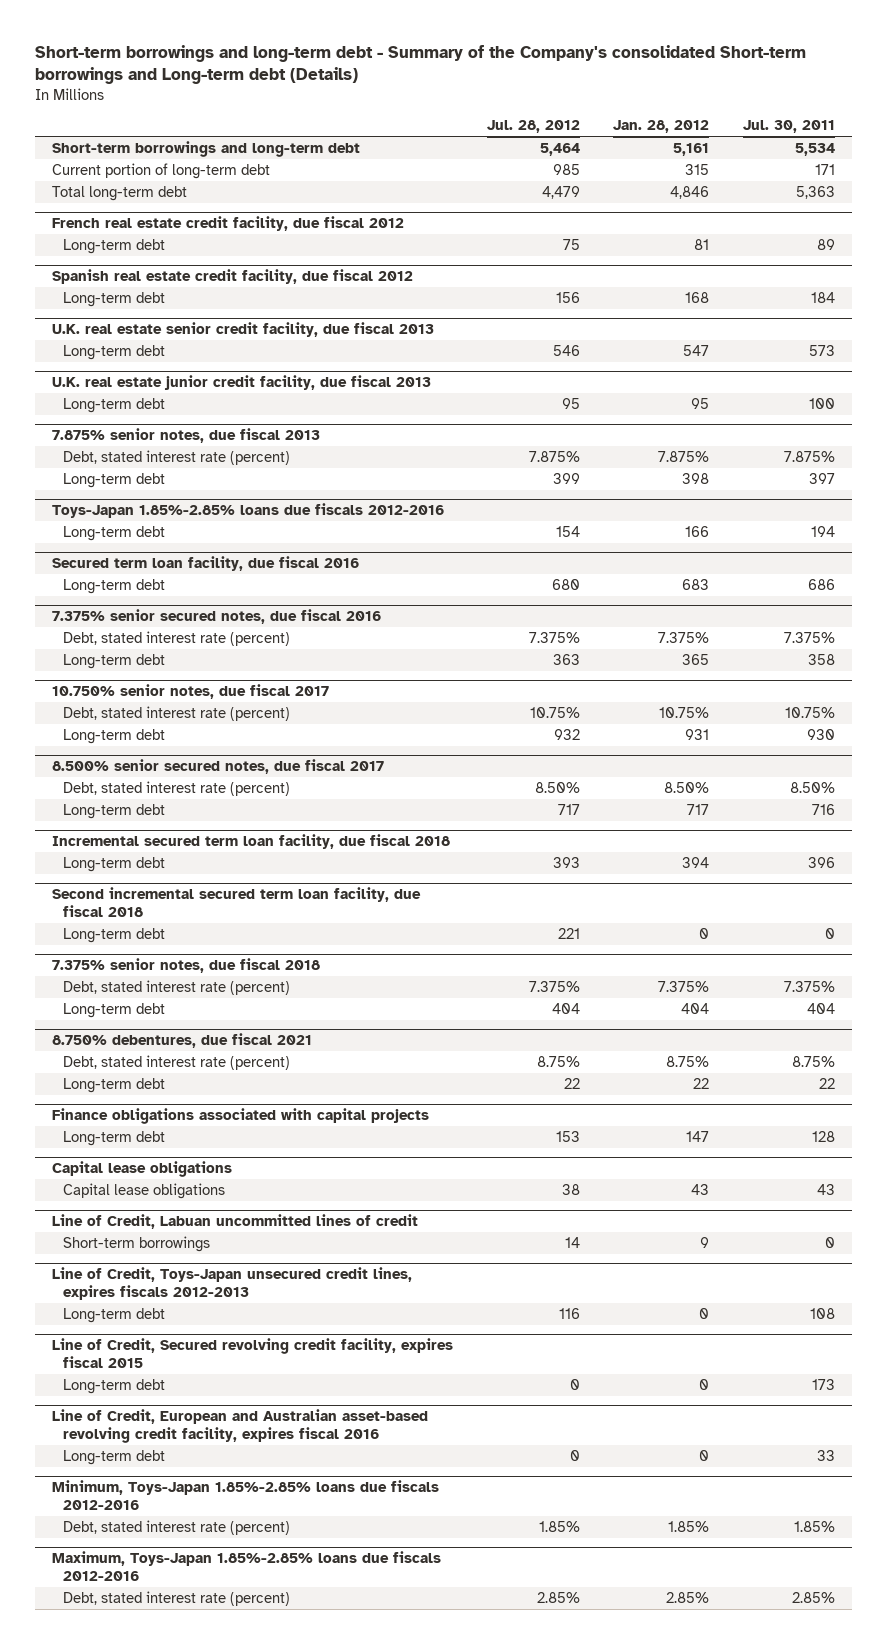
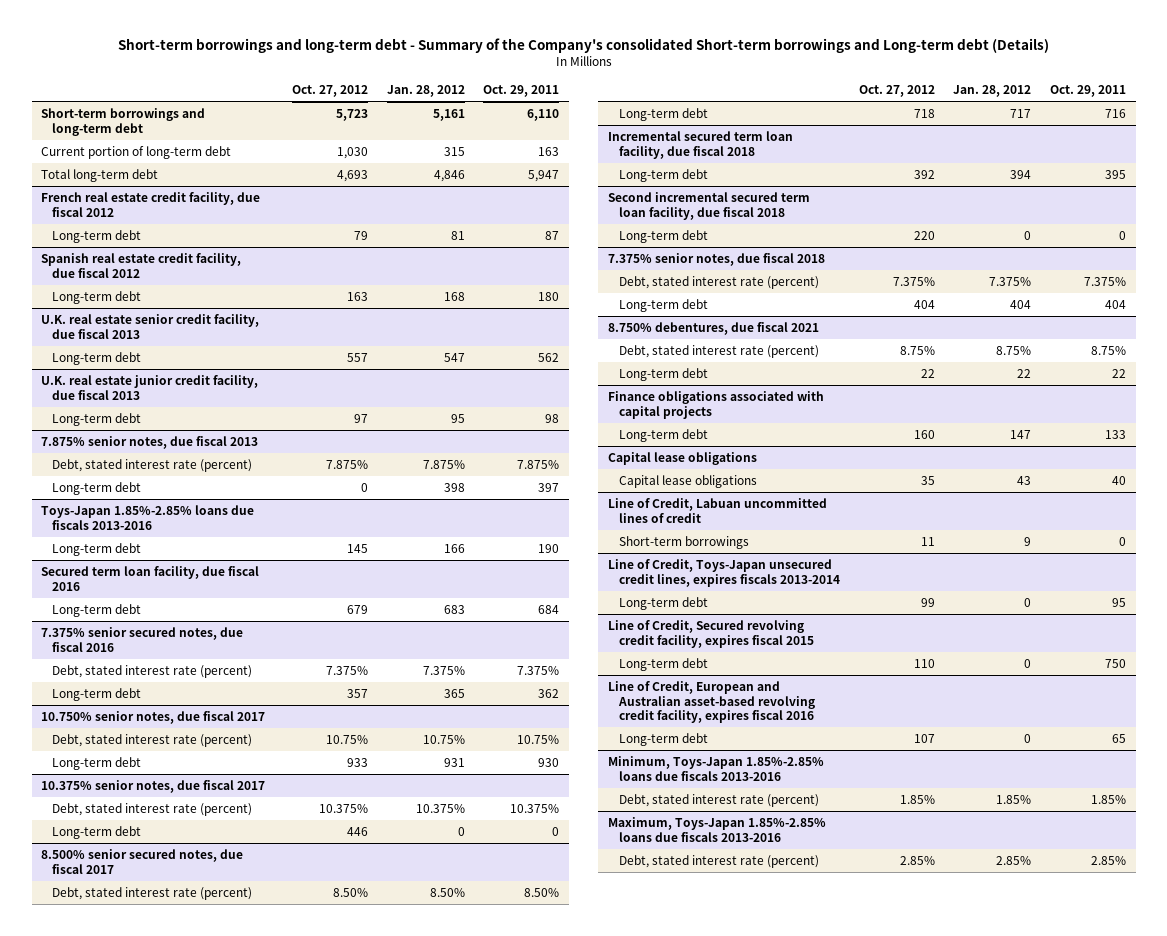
[486,120,580,134] Jul. 28, 2012 -> none
[743,120,836,134] Jul. 30, 2011 -> none
none -> [291,84,368,97] Oct. 27, 2012
none -> [483,84,560,97] Oct. 29, 2011
[52,502,445,518] Toys-Japan 1.85%-2.85% loans due fiscals 2012-2016 -> [41,504,255,530] Toys-Japan 1.85%-2.85% loans due fiscals 2013-2016
none -> [41,779,266,793] 10.375% senior notes, due fiscal 2017
none -> [51,802,252,816] Debt, stated interest rate (percent)
none -> [51,825,141,839] Long-term debt
[52,1266,413,1301] Line of Credit, Toys-Japan unsecured credit lines, expires fiscals 2012-2013 -> [607,558,840,587] Line of Credit, Toys-Japan unsecured credit lines, expires fiscals 2013-2014
[52,1479,440,1511] Minimum, Toys-Japan 1.85%-2.85% loans due fiscals 2012-2016 -> [607,755,824,781] Minimum, Toys-Japan 1.85%-2.85% loans due fiscals 2013-2016
[52,1550,442,1582] Maximum, Toys-Japan 1.85%-2.85% loans due fiscals 2012-2016 -> [607,816,826,842] Maximum, Toys-Japan 1.85%-2.85% loans due fiscals 2013-2016

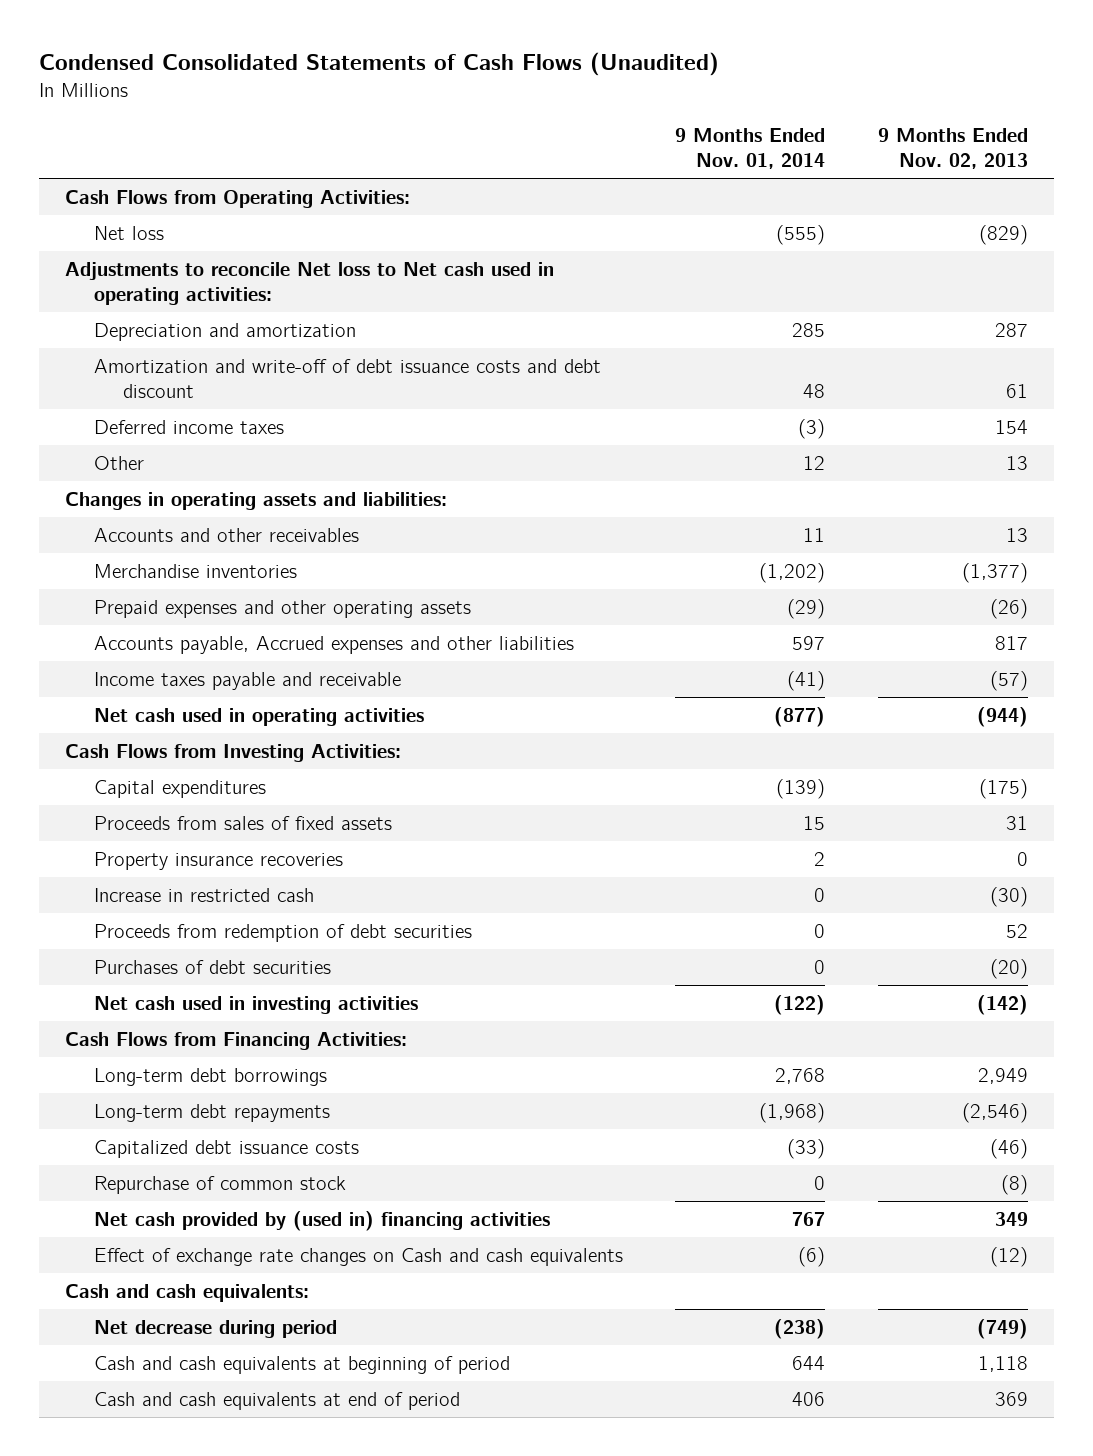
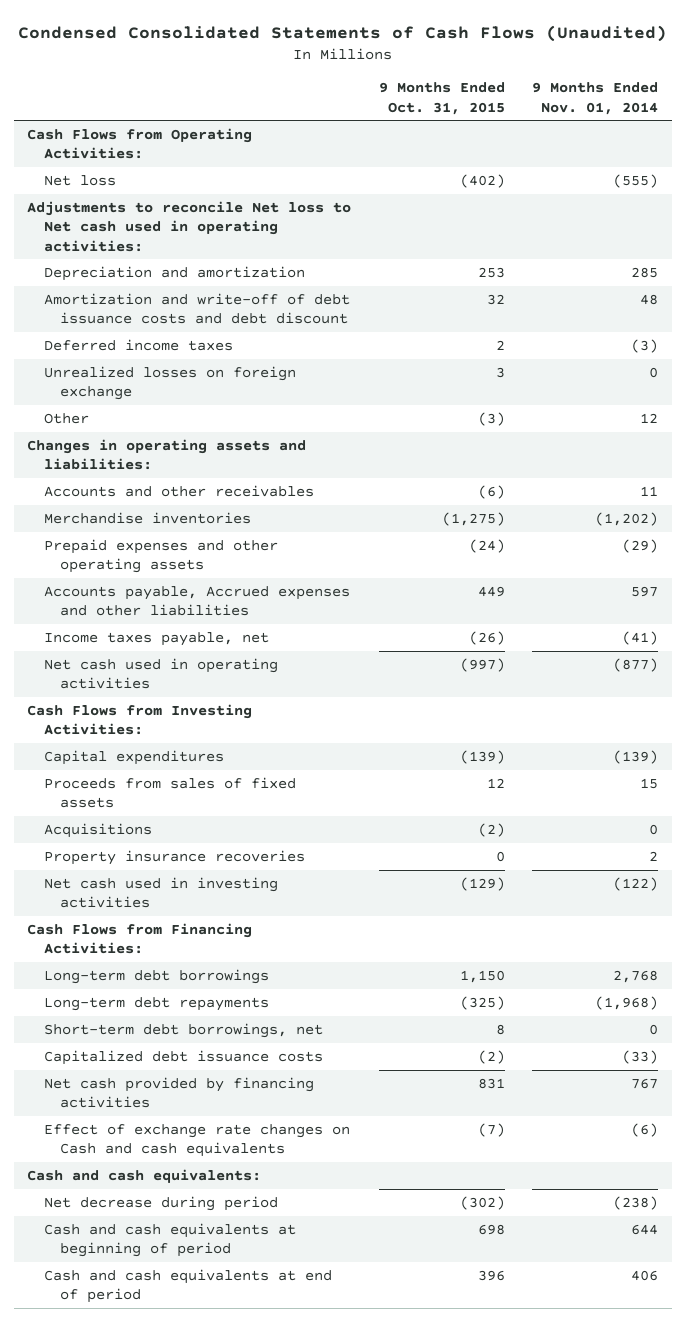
[877,128,1028,170] 9 Months Ended Nov. 02, 2013 -> none
none -> [378,82,505,115] 9 Months Ended Oct. 31, 2015
none -> [43,365,296,401] Unrealized losses on foreign exchange
[93,671,401,690] Income taxes payable and receivable -> [43,631,269,646] Income taxes payable, net
none -> [43,822,152,838] Acquisitions
[93,887,314,902] Increase in restricted cash -> none
[93,923,472,942] Proceeds from redemption of debt securities -> none
[93,959,331,974] Purchases of debt securities -> none
none -> [43,1022,323,1038] Short-term debt borrowings, net
[93,1175,346,1194] Repurchase of common stock -> none
[93,1210,550,1231] Net cash provided by (used in) financing activities -> [43,1076,314,1109] Net cash provided by financing activities

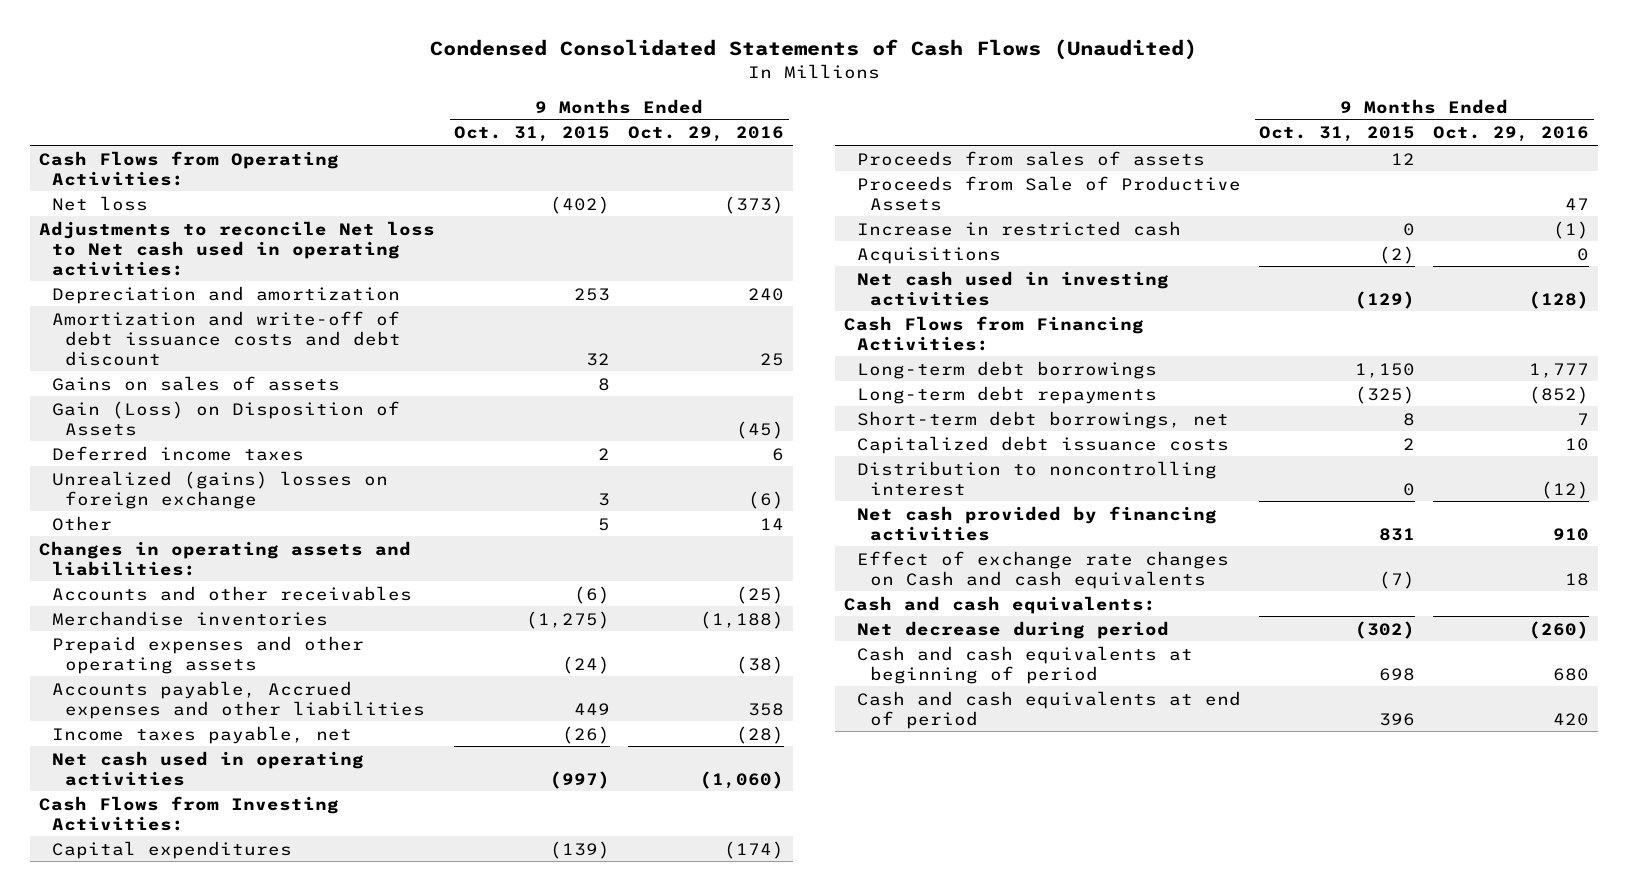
[531,82,658,115] 9 Months Ended Nov. 01, 2014 -> none
none -> [628,126,785,143] Oct. 29, 2016
none -> [52,375,341,391] Gains on sales of assets
none -> [52,400,401,436] Gain (Loss) on Disposition of Assets
[43,365,296,401] Unrealized losses on foreign exchange -> [52,470,389,509] Unrealized (gains) losses on foreign exchange
[477,411,505,426] (3) -> [598,517,611,531] 5
[43,776,296,809] Proceeds from sales of fixed assets -> [856,150,1205,166] Proceeds from sales of assets
none -> [856,175,1241,211] Proceeds from Sale of Productive Assets
none -> [856,220,1181,236] Increase in restricted cash
[43,849,305,865] Property insurance recoveries -> none
[477,1049,505,1064] (2) -> [1403,437,1416,450] 2
none -> [856,460,1217,496] Distribution to noncontrolling interest

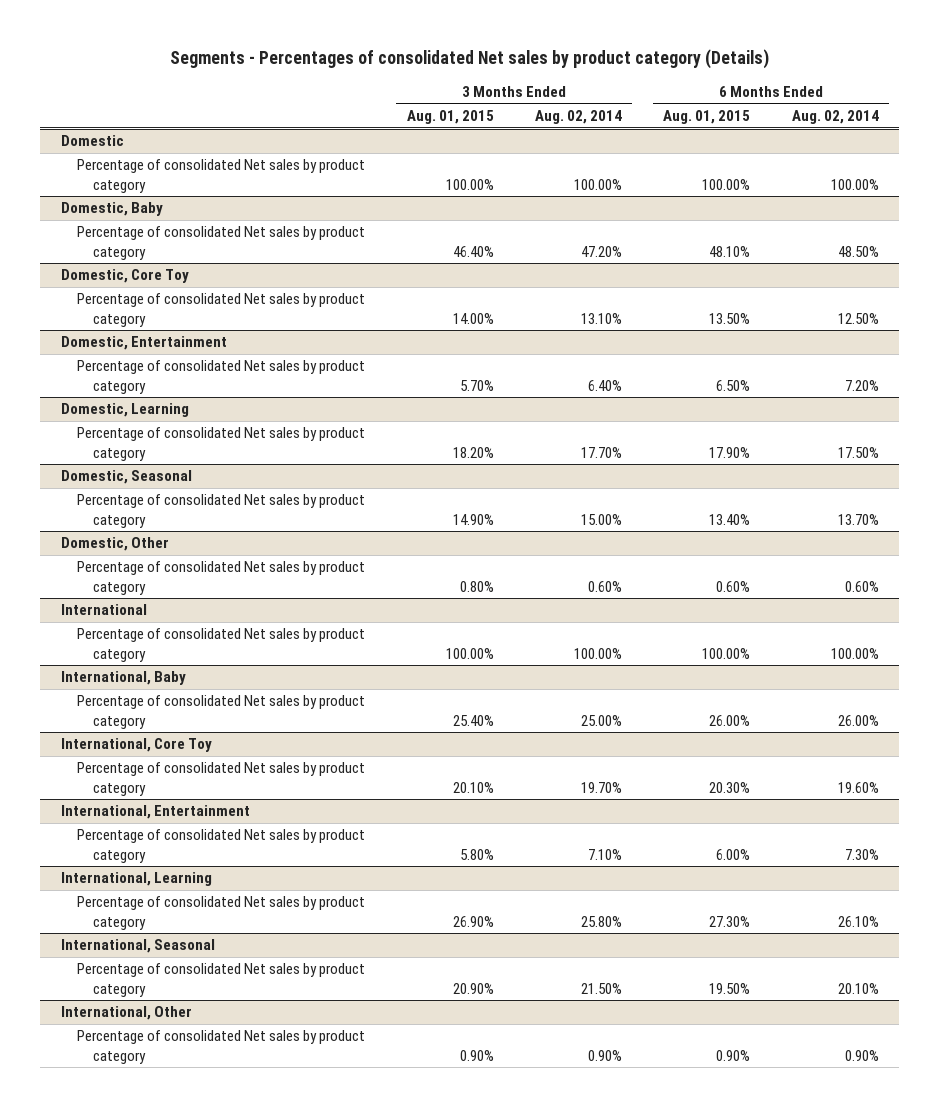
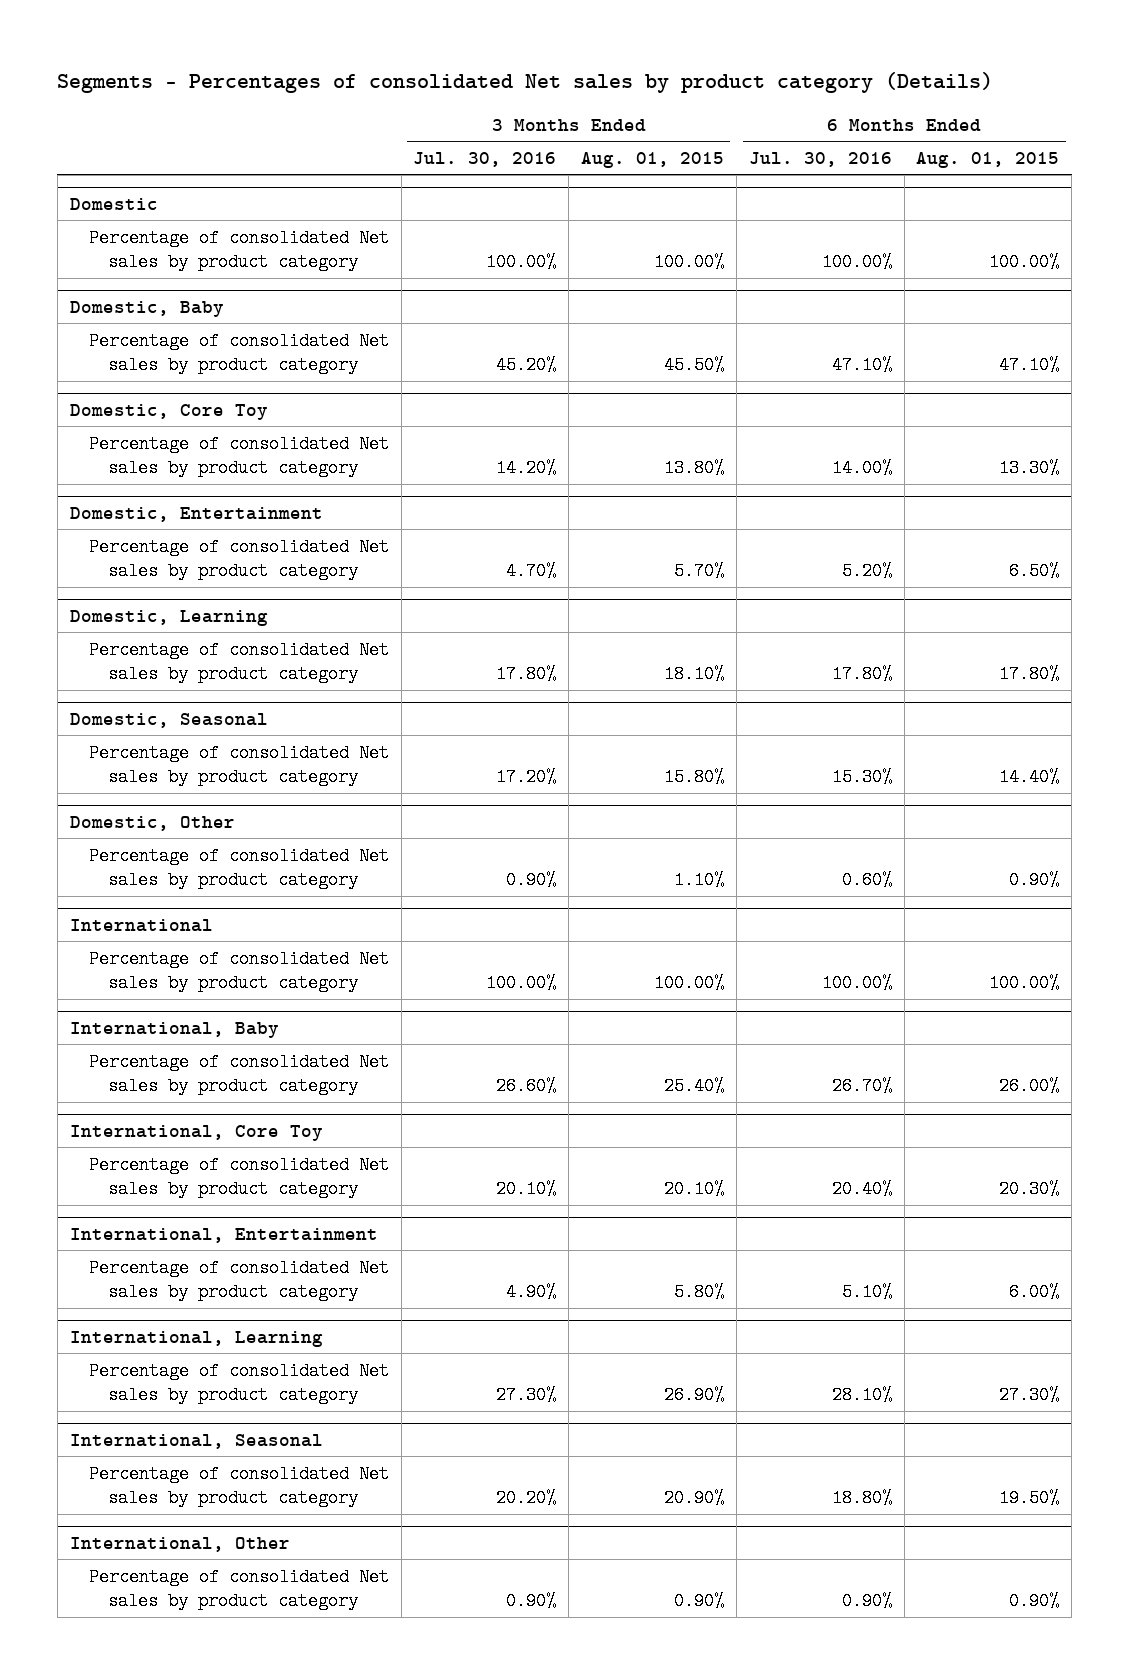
[534,109,622,124] Aug. 02, 2014 -> none
[791,109,879,124] Aug. 02, 2014 -> none
none -> [413,152,557,168] Jul. 30, 2016
none -> [748,152,892,168] Jul. 30, 2016
[452,245,494,257] 46.40% -> [664,356,725,375] 45.50%
[709,245,751,257] 48.10% -> [999,356,1060,375] 47.10%
[452,312,494,324] 14.00% -> [664,459,725,478] 13.80%
[709,312,751,324] 13.50% -> [999,459,1060,478] 13.30%
[452,446,494,458] 18.20% -> [664,665,725,684] 18.10%
[709,446,751,458] 17.90% -> [999,665,1060,684] 17.80%
[452,513,494,525] 14.90% -> [664,768,725,787] 15.80%
[709,513,751,525] 13.40% -> [999,768,1060,787] 14.40%
[459,580,494,592] 0.80% -> [674,871,725,890] 1.10%
[716,580,751,592] 0.60% -> [1009,871,1060,890] 0.90%

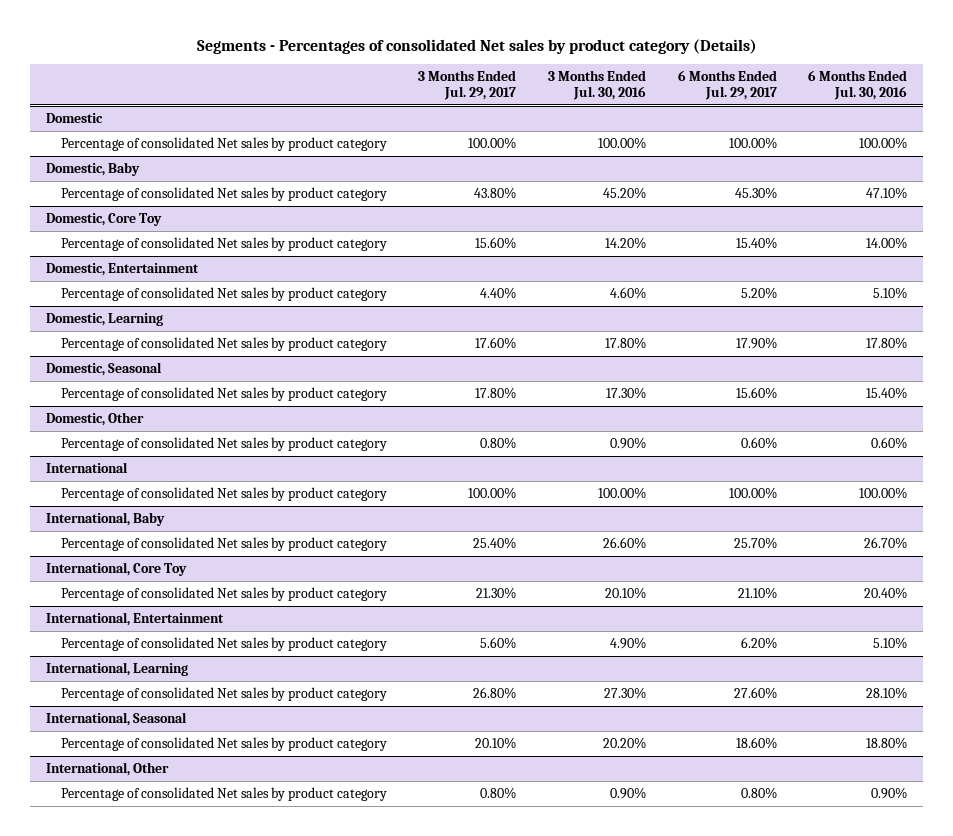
[581,152,725,169] Aug. 01, 2015 -> none
[916,152,1060,169] Aug. 01, 2015 -> none
none -> [418,70,517,101] 3 Months Ended Jul. 29, 2017
none -> [677,70,777,101] 6 Months Ended Jul. 29, 2017
[506,562,557,581] 4.70% -> [609,286,646,299] 4.60%
[841,562,892,581] 5.20% -> [873,286,908,299] 5.10%
[496,768,557,787] 17.20% -> [605,386,646,399] 17.30%
[831,768,892,787] 15.30% -> [866,386,908,399] 15.40%

